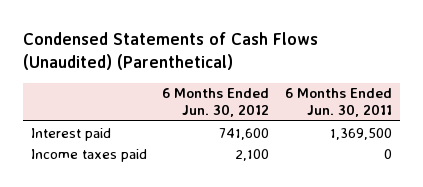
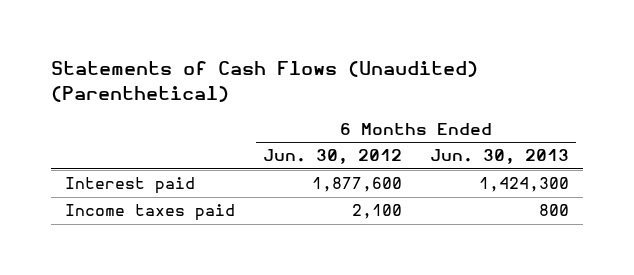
[22,32,318,71] Condensed Statements of Cash Flows (Unaudited) (Parenthetical) -> [50,61,478,102] Statements of Cash Flows (Unaudited) (Parenthetical)
[285,88,393,118] 6 Months Ended Jun. 30, 2011 -> none
none -> [429,149,569,165] Jun. 30, 2013
[219,127,270,140] 741,600 -> [311,177,402,193] 1,877,600

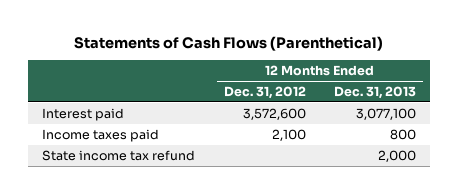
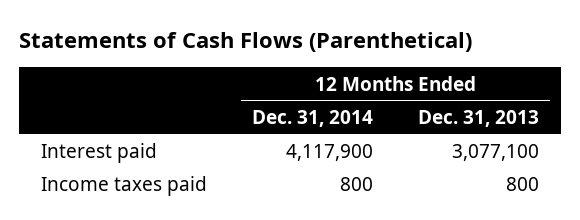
[223,86,306,100] Dec. 31, 2012 -> none
none -> [252,109,374,127] Dec. 31, 2014
[42,149,196,161] State income tax refund -> none

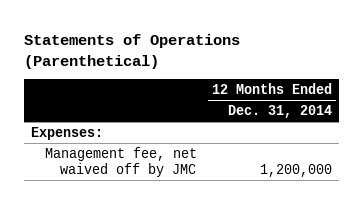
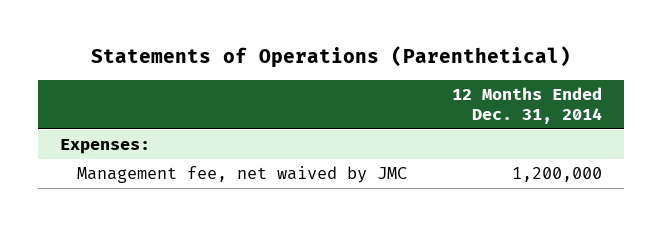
[45,147,198,177] Management fee, net waived off by JMC -> [76,166,407,184] Management fee, net waived by JMC

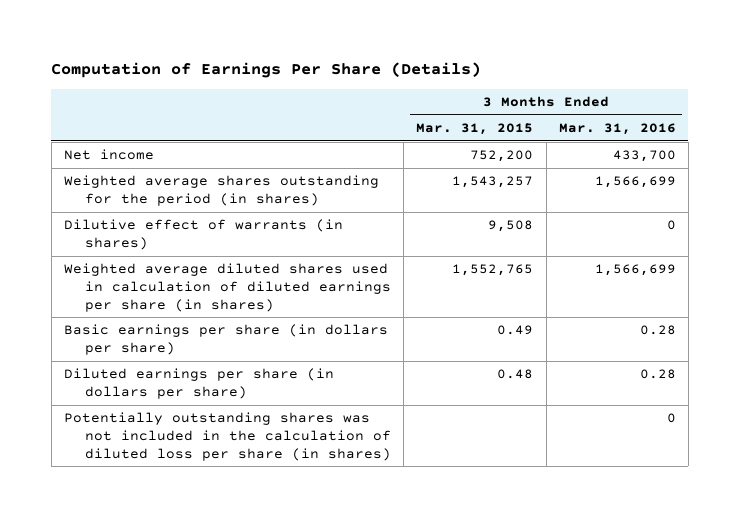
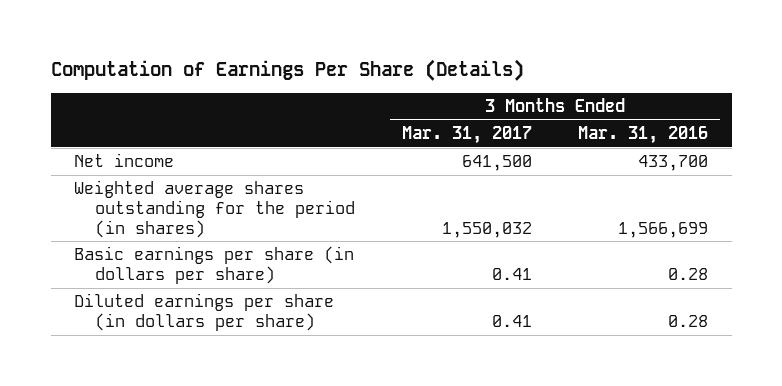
[416,122,534,135] Mar. 31, 2015 -> none
none -> [401,125,532,144] Mar. 31, 2017
[63,219,343,251] Dilutive effect of warrants (in shares) -> none
[63,263,392,312] Weighted average diluted shares used in calculation of diluted earnings per share (in shares) -> none
[63,412,392,461] Potentially outstanding shares was not included in the calculation of diluted loss per share (in shares) -> none

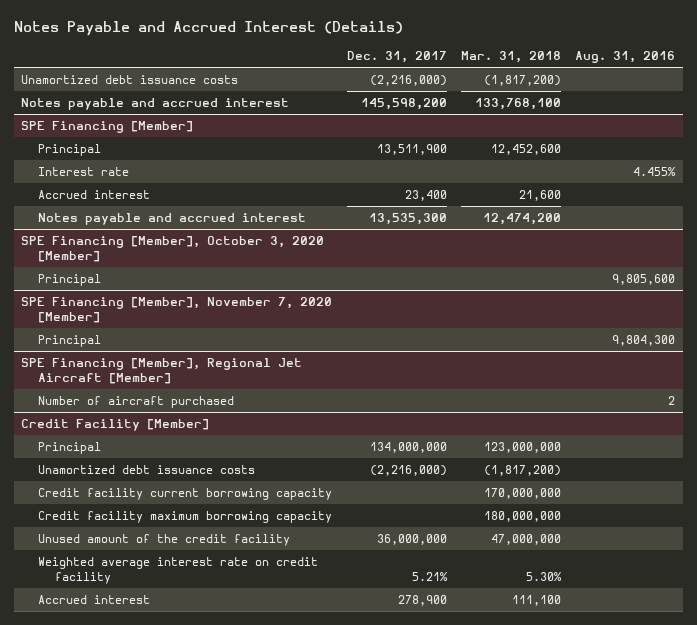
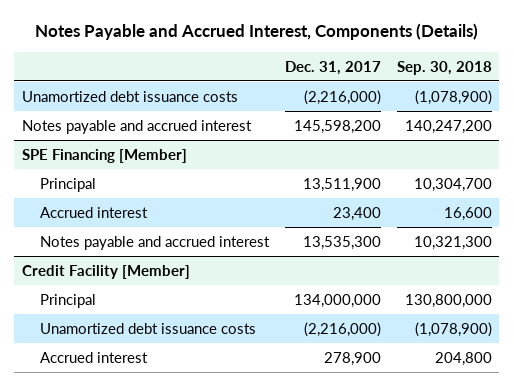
[14,21,404,37] Notes Payable and Accrued Interest (Details) -> [34,23,478,41] Notes Payable and Accrued Interest, Components (Details)
[461,50,562,63] Mar. 31, 2018 -> none
[575,50,676,63] Aug. 31, 2016 -> none
none -> [396,60,492,75] Sep. 30, 2018
[38,167,130,177] Interest rate -> none
[21,236,325,262] SPE Financing [Member], October 3, 2020 [Member] -> none
[38,274,102,287] Principal -> none
[21,297,333,323] SPE Financing [Member], November 7, 2020 [Member] -> none
[38,335,102,348] Principal -> none
[21,358,303,384] SPE Financing [Member], Regional Jet Aircraft [Member] -> none
[38,396,235,409] Number of aircraft purchased -> none
[38,488,333,501] Credit facility current borrowing capacity -> none
[38,511,333,524] Credit facility maximum borrowing capacity -> none
[38,534,291,547] Unused amount of the credit facility -> none
[38,557,319,584] Weighted average interest rate on credit facility -> none

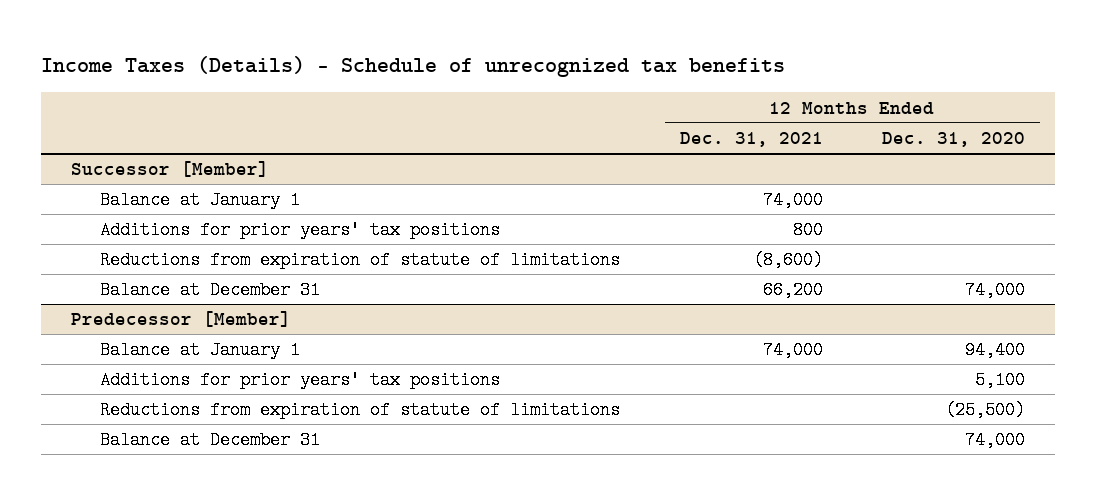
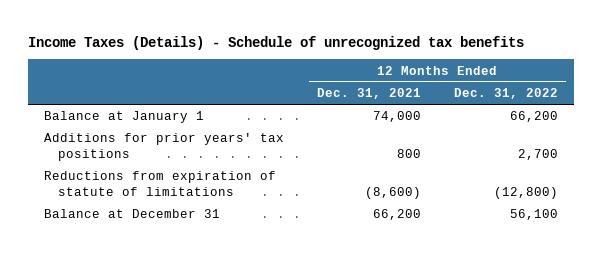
[882,132,1026,148] Dec. 31, 2020 -> none
none -> [453,88,558,100] Dec. 31, 2022
[70,161,269,178] Successor [Member] -> none
[70,311,291,328] Predecessor [Member] -> none
[99,341,300,360] Balance at January 1 -> none
[99,371,500,390] Additions for prior years' tax positions -> none
[99,401,620,420] Reductions from expiration of statute of limitations -> none
[99,431,320,450] Balance at December 31 -> none

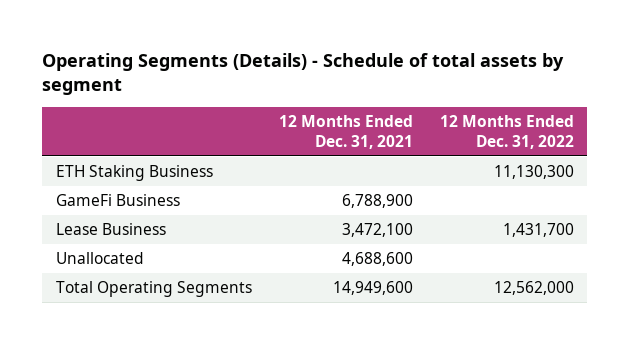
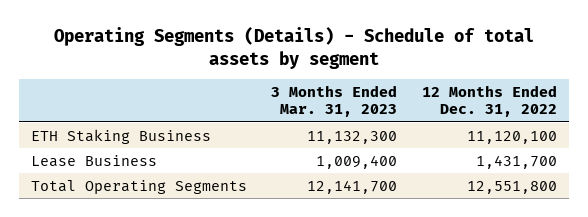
[278,114,413,149] 12 Months Ended Dec. 31, 2021 -> none
none -> [271,84,398,118] 3 Months Ended Mar. 31, 2023
[55,194,180,207] GameFi Business -> none
[493,165,574,180] 11,130,300 -> [466,130,557,144] 11,120,100
[55,252,144,265] Unallocated -> none
[493,281,574,296] 12,562,000 -> [466,180,557,194] 12,551,800

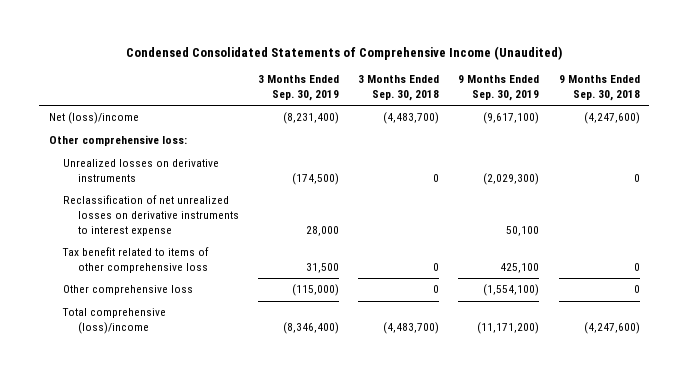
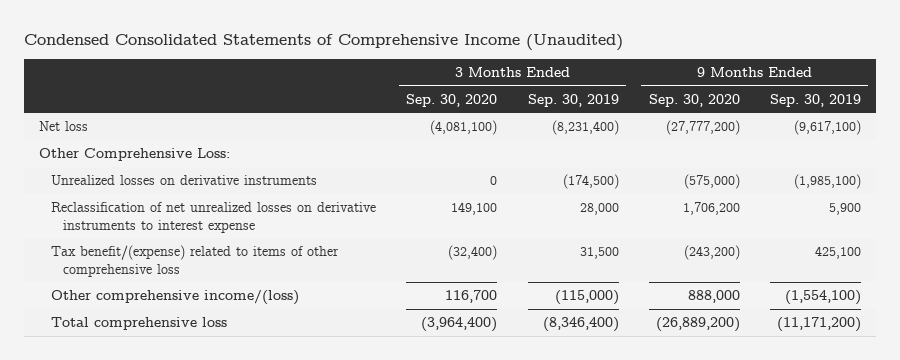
[358,75,440,101] 3 Months Ended Sep. 30, 2018 -> none
[558,75,640,101] 9 Months Ended Sep. 30, 2018 -> none
none -> [406,93,498,107] Sep. 30, 2020
none -> [648,93,740,107] Sep. 30, 2020
[48,112,139,125] Net (loss)/income -> [39,121,89,132] Net loss
[48,135,187,147] Other comprehensive loss: -> [39,148,231,162] Other Comprehensive Loss:
[483,172,540,185] (2,029,300) -> [793,174,861,190] (1,985,100)
[506,225,540,236] 50,100 -> [828,203,861,216] 5,900
[62,247,210,273] Tax benefit related to items of other comprehensive loss -> [51,245,340,277] Tax benefit/(expense) related to items of other comprehensive loss
[63,285,194,296] Other comprehensive loss -> [51,290,300,306] Other comprehensive income/(loss)
[62,308,167,334] Total comprehensive (loss)/income -> [51,317,228,331] Total comprehensive loss

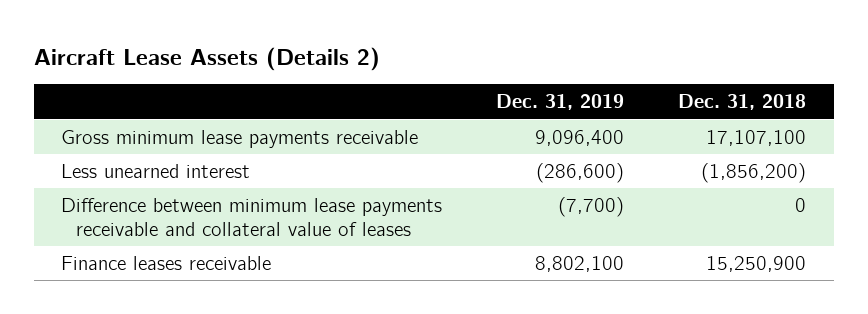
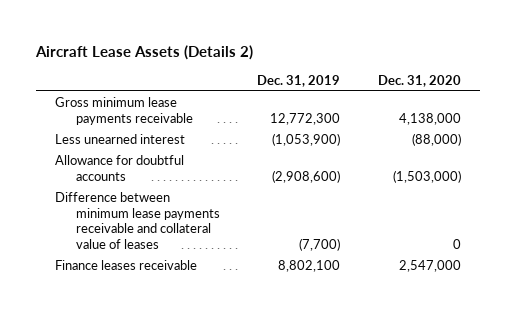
[678,94,807,111] Dec. 31, 2018 -> none
none -> [378,75,462,88] Dec. 31, 2020
[535,129,625,146] 9,096,400 -> [270,112,341,125] 12,772,300
[536,162,625,183] (286,600) -> [272,133,341,147] (1,053,900)
none -> [55,155,185,181] Allowance for doubtful accounts

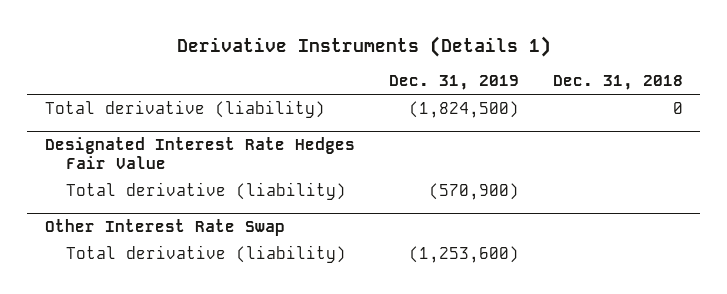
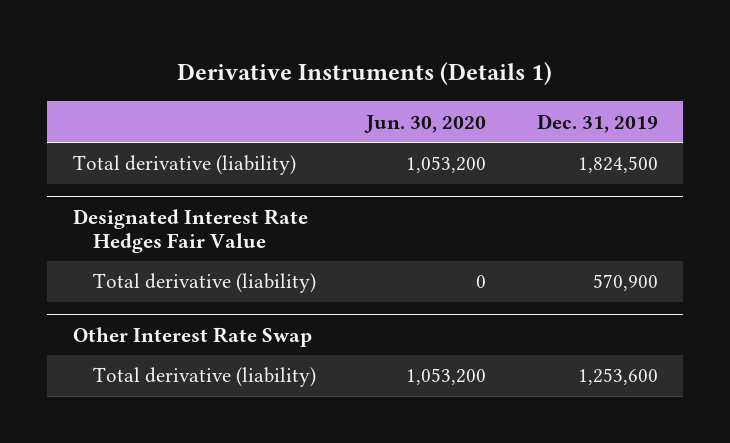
[552,75,683,91] Dec. 31, 2018 -> none
none -> [364,114,487,133] Jun. 30, 2020
[408,100,519,118] (1,824,500) -> [577,156,658,174] 1,824,500
[428,182,519,200] (570,900) -> [592,274,658,292] 570,900
[408,245,519,263] (1,253,600) -> [577,368,658,386] 1,253,600

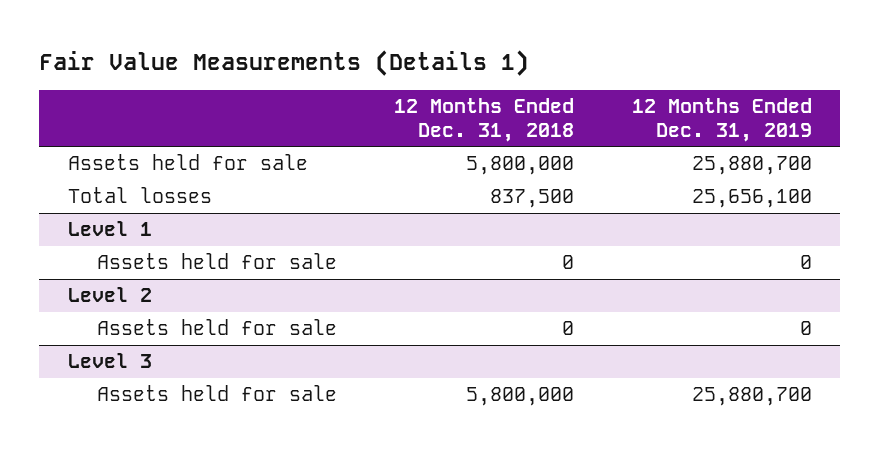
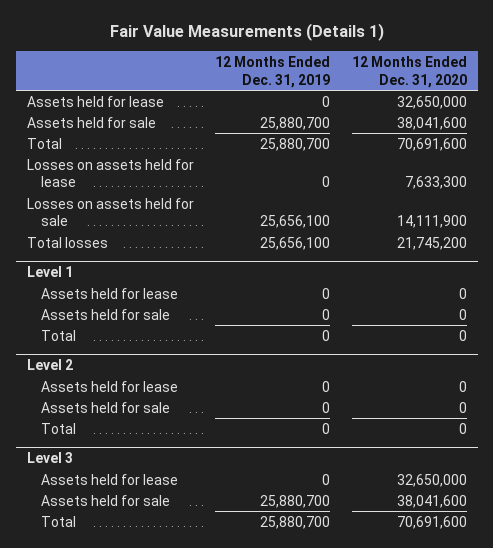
[394,97,575,143] 12 Months Ended Dec. 31, 2018 -> none
none -> [351,56,467,88] 12 Months Ended Dec. 31, 2020
none -> [26,95,164,107] Assets held for lease
none -> [26,137,62,149] Total
none -> [26,158,194,188] Losses on assets held for lease
none -> [26,197,194,227] Losses on assets held for sale
none -> [41,287,179,299] Assets held for lease
none -> [41,329,77,341] Total
none -> [41,380,179,392] Assets held for lease
none -> [41,422,77,434] Total
none -> [41,473,179,485] Assets held for lease
none -> [41,515,77,527] Total

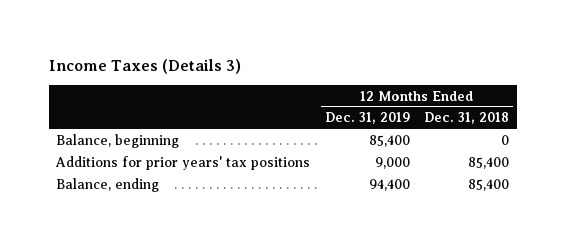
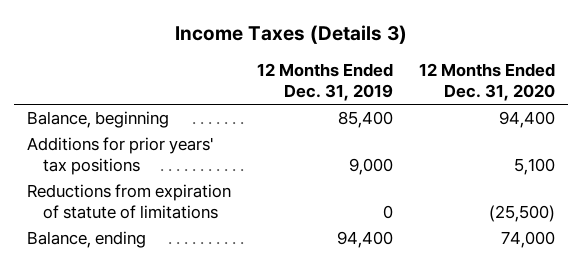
[424,112,510,125] Dec. 31, 2018 -> none
none -> [418,63,555,102] 12 Months Ended Dec. 31, 2020
none -> [27,183,232,220] Reductions from expiration of statute of limitations

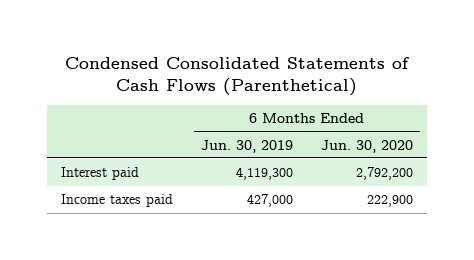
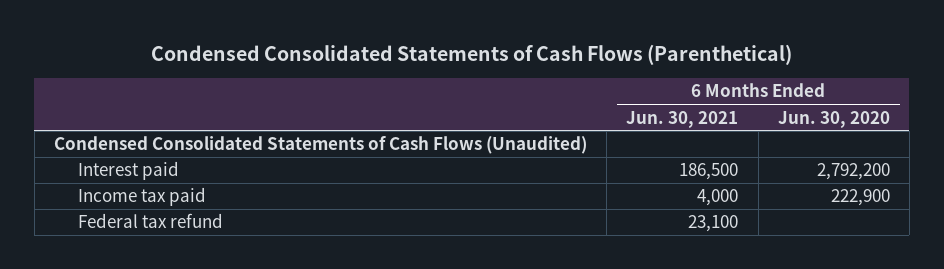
[200,139,293,153] Jun. 30, 2019 -> none
none -> [626,110,739,128] Jun. 30, 2021
none -> [54,136,588,155] Condensed Consolidated Statements of Cash Flows (Unaudited)
[60,194,173,208] Income taxes paid -> [78,187,207,207] Income tax paid
none -> [78,213,224,229] Federal tax refund

